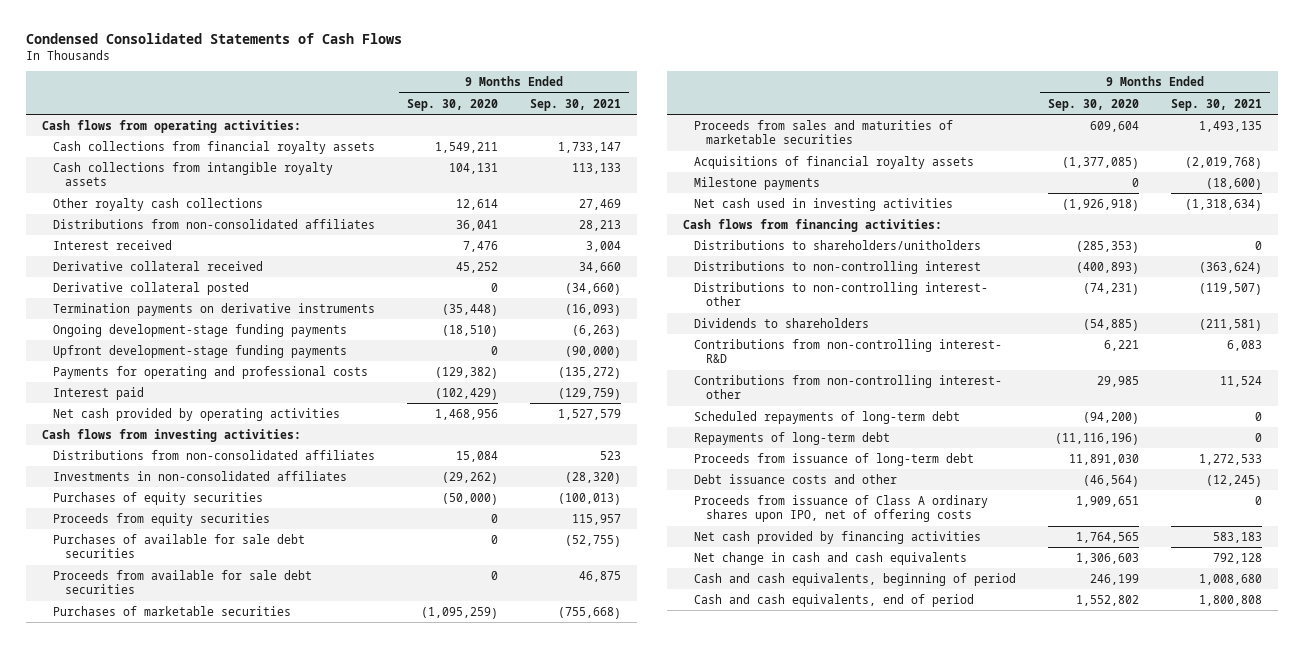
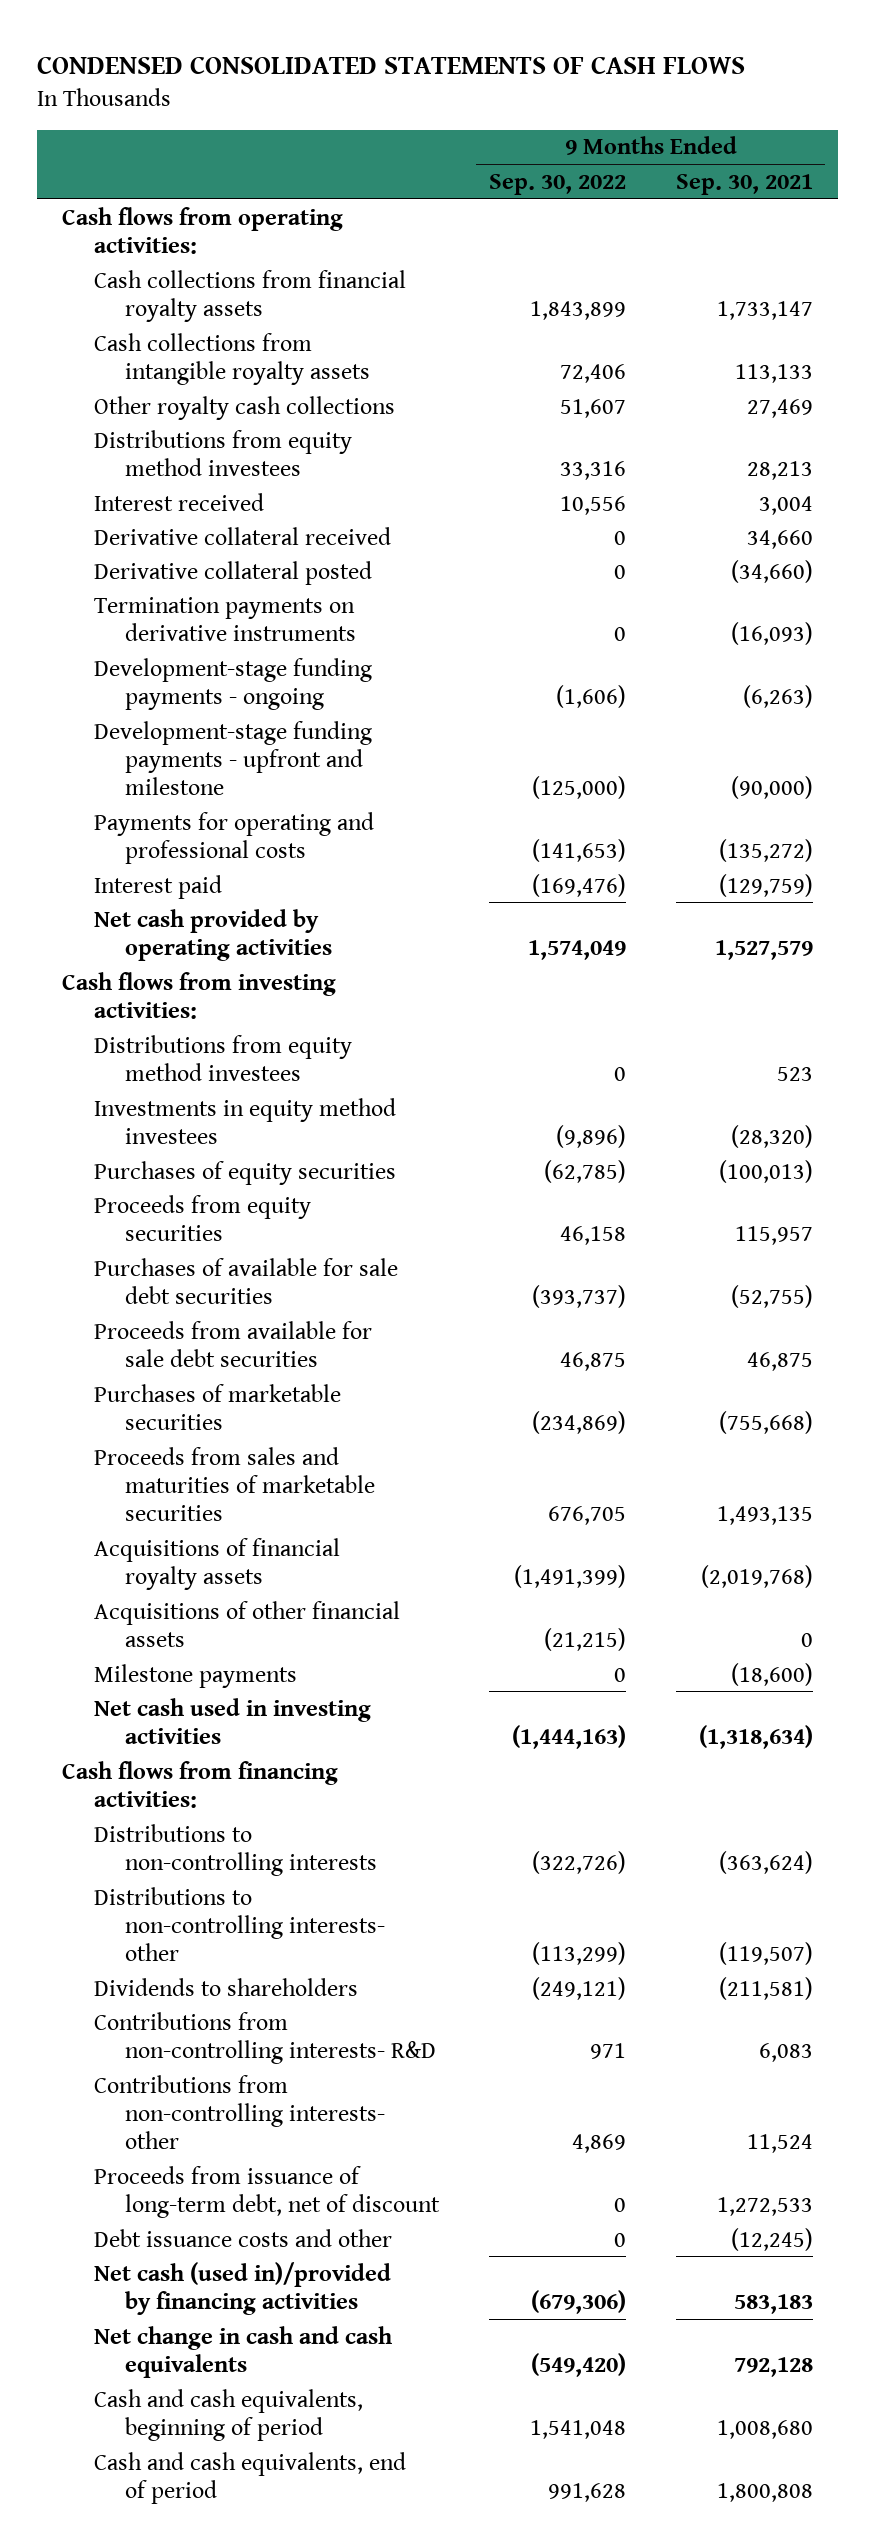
[25,32,402,44] Condensed Consolidated Statements of Cash Flows -> [37,56,746,75] CONDENSED CONSOLIDATED STATEMENTS OF CASH FLOWS
[407,98,499,111] Sep. 30, 2020 -> none
none -> [488,173,626,195] Sep. 30, 2022
[53,218,376,229] Distributions from non-consolidated affiliates -> [93,429,352,476] Distributions from equity method investees
[53,323,348,337] Ongoing development-stage funding payments -> [93,657,372,710] Development-stage funding payments - ongoing
[53,344,348,358] Upfront development-stage funding payments -> [93,720,372,795] Development-stage funding payments - upfront and milestone
[53,449,376,460] Distributions from non-consolidated affiliates -> [93,1034,352,1081] Distributions from equity method investees
[53,470,348,481] Investments in non-consolidated affiliates -> [93,1097,396,1144] Investments in equity method investees
none -> [93,1600,400,1647] Acquisitions of other financial assets
[694,239,982,250] Distributions to shareholders/unitholders -> none
[694,260,982,274] Distributions to non-controlling interest -> [93,1823,377,1876] Distributions to non-controlling interests
[694,281,989,307] Distributions to non-controlling interest- other -> [93,1886,385,1961] Distributions to non-controlling interests- other
[694,410,961,424] Scheduled repayments of long-term debt -> none
[694,431,891,445] Repayments of long-term debt -> none
[694,338,1003,364] Contributions from non-controlling interest- R&D -> [93,2011,436,2064] Contributions from non-controlling interests- R&D
[694,374,1003,400] Contributions from non-controlling interest- other -> [93,2074,385,2149] Contributions from non-controlling interests- other
[694,452,975,466] Proceeds from issuance of long-term debt -> [93,2165,440,2218] Proceeds from issuance of long-term debt, net of discount
[694,494,989,523] Proceeds from issuance of Class A ordinary shares upon IPO, net of offering costs -> none
[694,530,982,544] Net cash provided by financing activities -> [93,2261,391,2315] Net cash (used in)/provided by financing activities

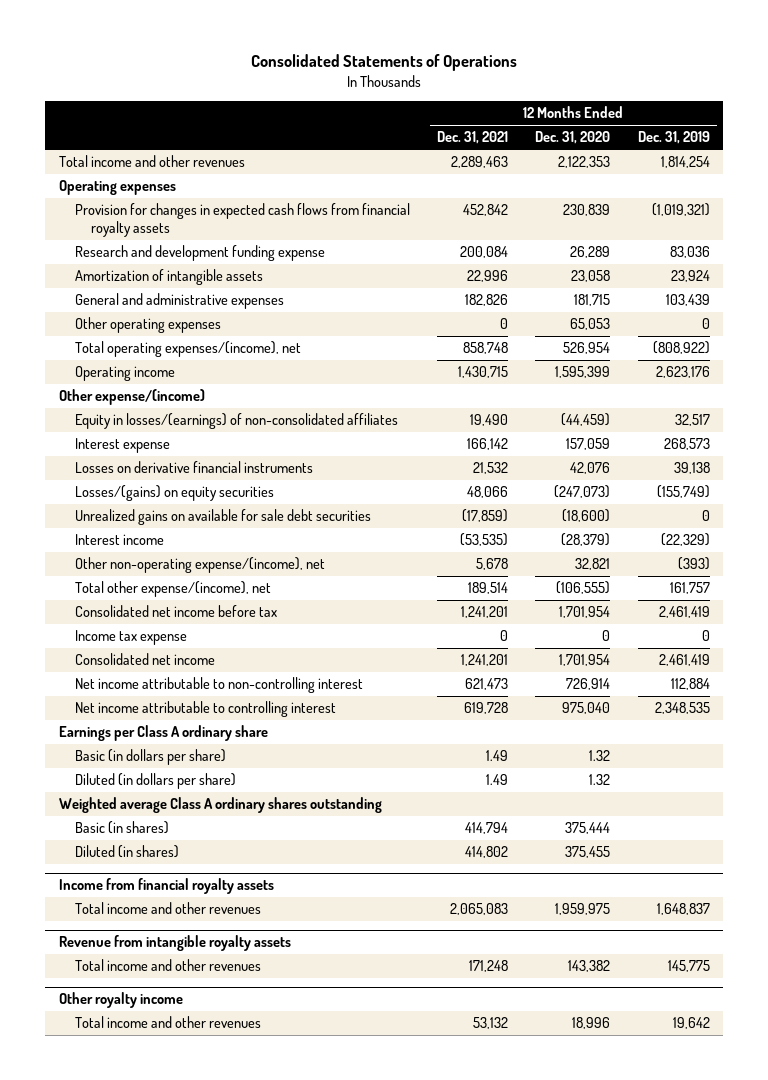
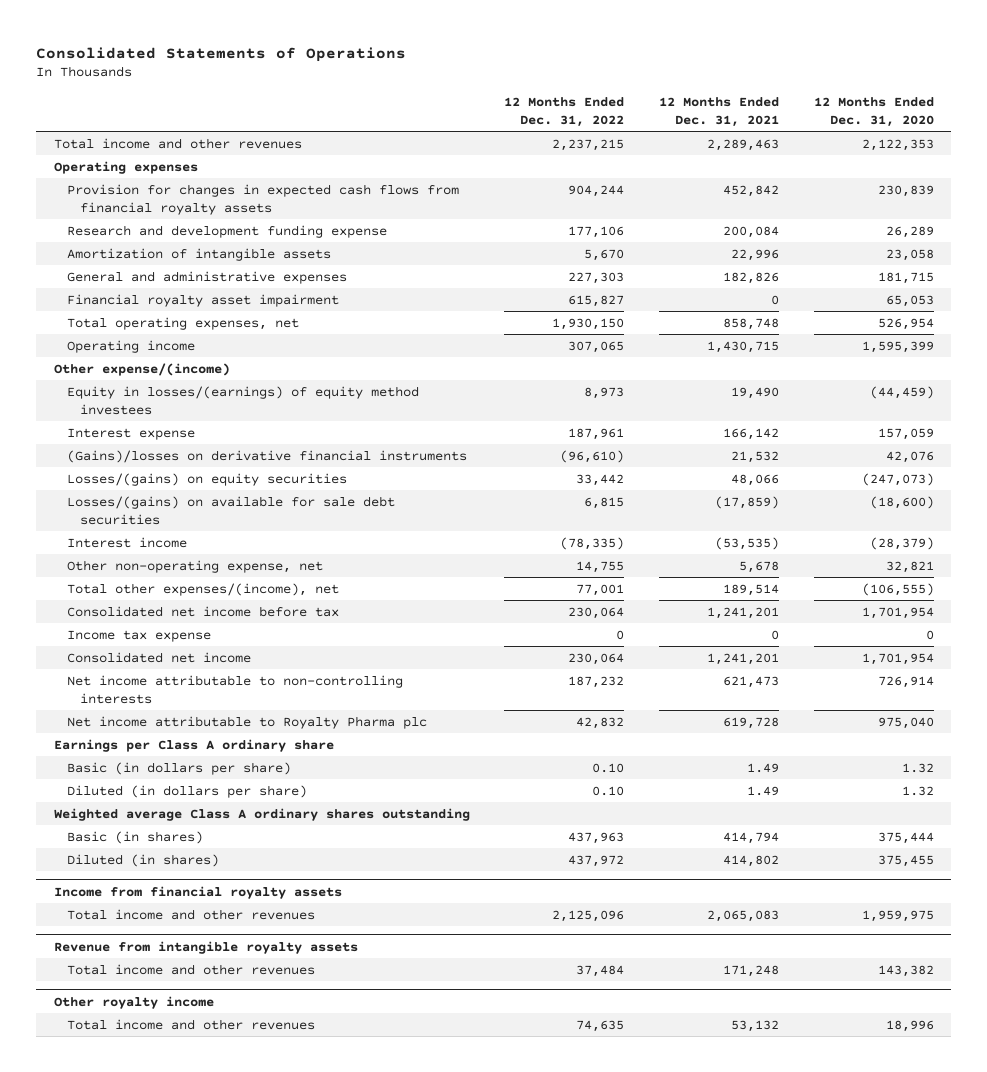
[637,131,710,145] Dec. 31, 2019 -> none
none -> [504,96,625,127] 12 Months Ended Dec. 31, 2022
[74,317,221,334] Other operating expenses -> [66,293,339,307] Financial royalty asset impairment
[74,341,301,358] Total operating expenses/(income), net -> [66,316,299,330] Total operating expenses, net
[74,413,398,430] Equity in losses/(earnings) of non-consolidated affiliates -> [66,385,419,415] Equity in losses/(earnings) of equity method investees
[74,461,313,474] Losses on derivative financial instruments -> [66,449,467,463] (Gains)/losses on derivative financial instruments
[74,509,371,526] Unrealized gains on available for sale debt securities -> [66,495,395,525] Losses/(gains) on available for sale debt securities
[74,557,325,574] Other non-operating expense/(income), net -> [66,559,323,573] Other non-operating expense, net
[74,581,271,598] Total other expense/(income), net -> [66,582,339,596] Total other expenses/(income), net
[74,677,363,694] Net income attributable to non-controlling interest -> [66,674,403,704] Net income attributable to non-controlling interests
[74,701,336,718] Net income attributable to controlling interest -> [66,715,427,729] Net income attributable to Royalty Pharma plc

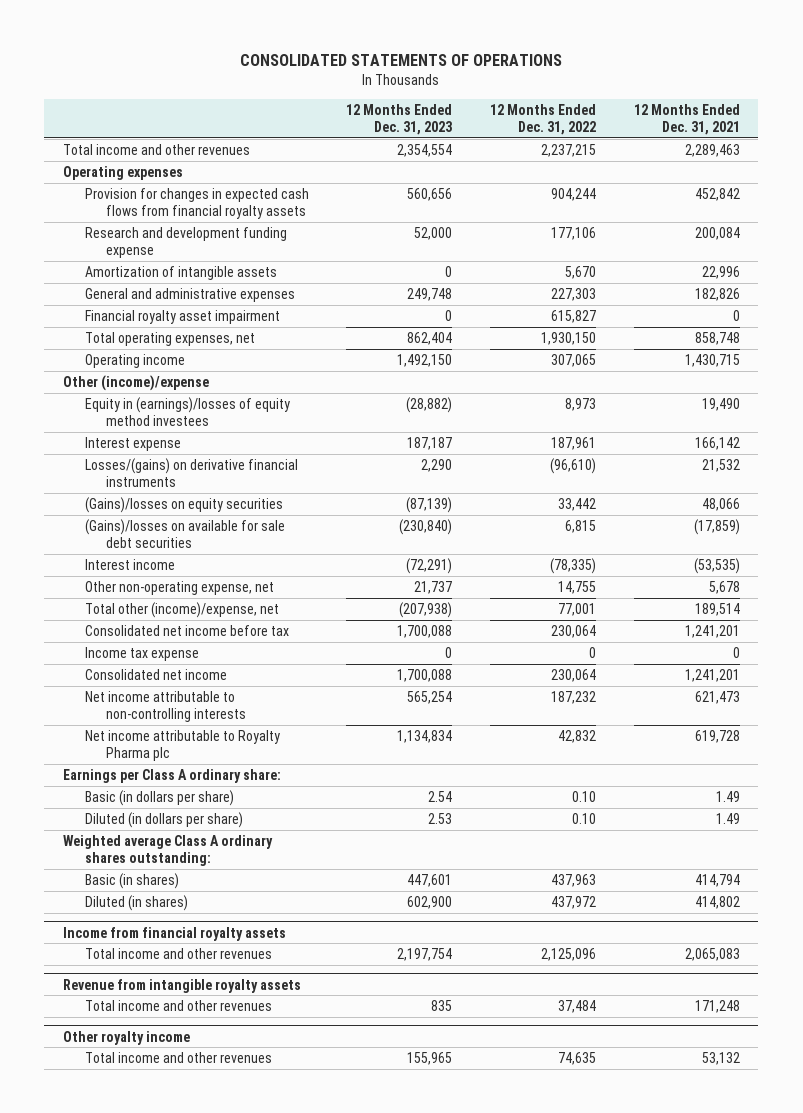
[36,46,407,62] Consolidated Statements of Operations -> [240,54,563,67] CONSOLIDATED STATEMENTS OF OPERATIONS
[813,96,934,127] 12 Months Ended Dec. 31, 2020 -> none
none -> [346,103,453,136] 12 Months Ended Dec. 31, 2023
[53,362,230,376] Other expense/(income) -> [63,374,210,391] Other (income)/expense
[66,385,419,415] Equity in losses/(earnings) of equity method investees -> [84,396,290,427] Equity in (earnings)/losses of equity method investees
[66,449,467,463] (Gains)/losses on derivative financial instruments -> [84,457,298,488] Losses/(gains) on derivative financial instruments
[66,472,347,486] Losses/(gains) on equity securities -> [84,496,283,513] (Gains)/losses on equity securities
[66,495,395,525] Losses/(gains) on available for sale debt securities -> [84,518,285,549] (Gains)/losses on available for sale debt securities
[66,582,339,596] Total other expenses/(income), net -> [84,601,279,618] Total other (income)/expense, net
[53,738,334,752] Earnings per Class A ordinary share -> [63,768,282,783] Earnings per Class A ordinary share:
[53,807,470,821] Weighted average Class A ordinary shares outstanding -> [63,834,274,867] Weighted average Class A ordinary shares outstanding:

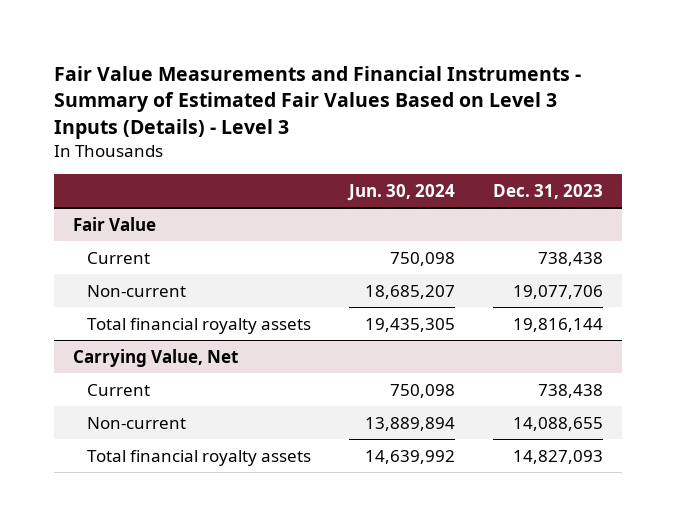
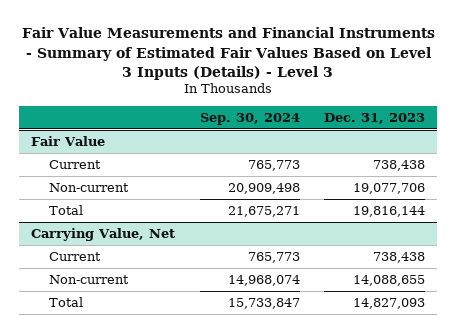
[347,184,456,202] Jun. 30, 2024 -> none
none -> [199,112,300,125] Sep. 30, 2024
[87,317,312,334] Total financial royalty assets -> [48,204,83,215] Total
[87,449,312,466] Total financial royalty assets -> [48,296,83,307] Total

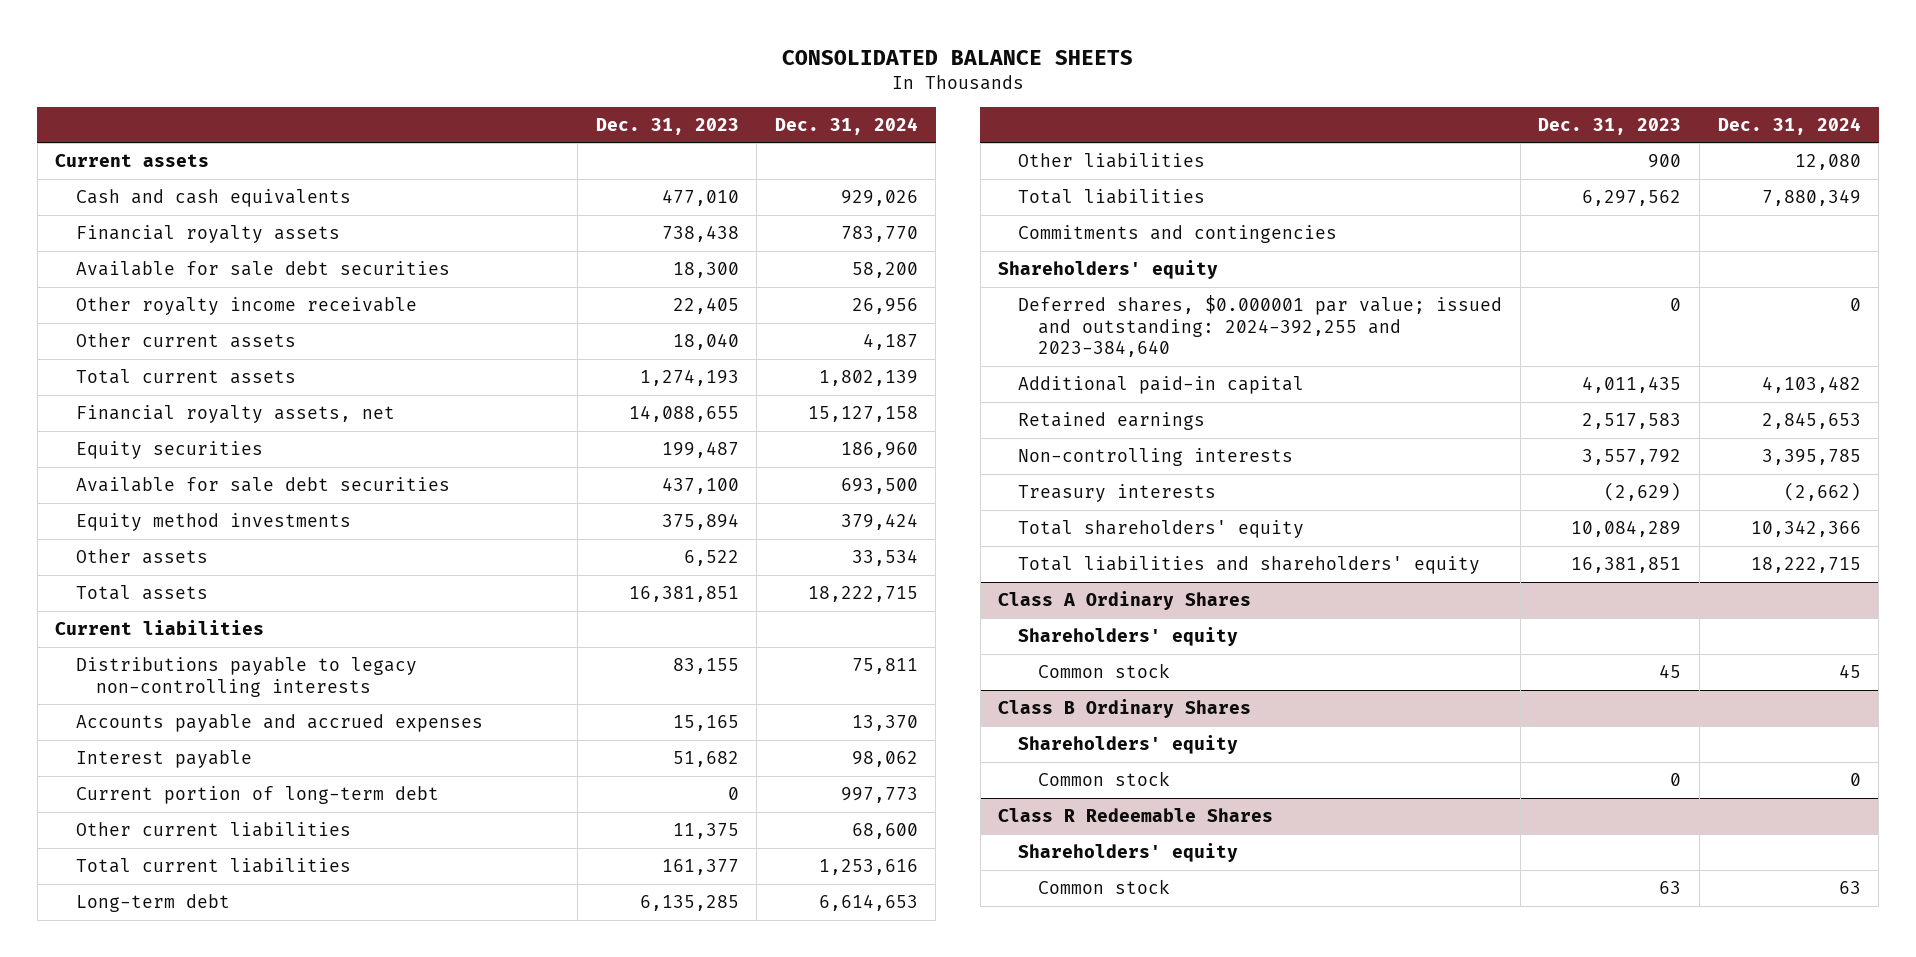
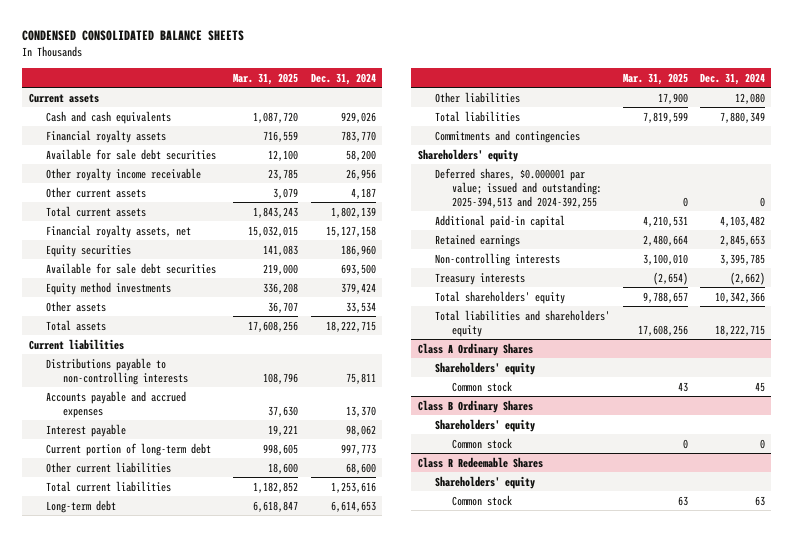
[782,49,1134,65] CONSOLIDATED BALANCE SHEETS -> [22,30,245,42] CONDENSED CONSOLIDATED BALANCE SHEETS
[595,117,739,135] Dec. 31, 2023 -> none
none -> [233,72,299,85] Mar. 31, 2025
[75,656,417,697] Distributions payable to legacy non-controlling interests -> [45,357,189,385] Distributions payable to non-controlling interests
[1018,294,1503,358] Deferred shares, $0.000001 par value; issued and outstanding: 2024-392,255 and 2023-384,640 -> [435,167,603,208] Deferred shares, $0.000001 par value; issued and outstanding: 2025-394,513 and 2024-392,255

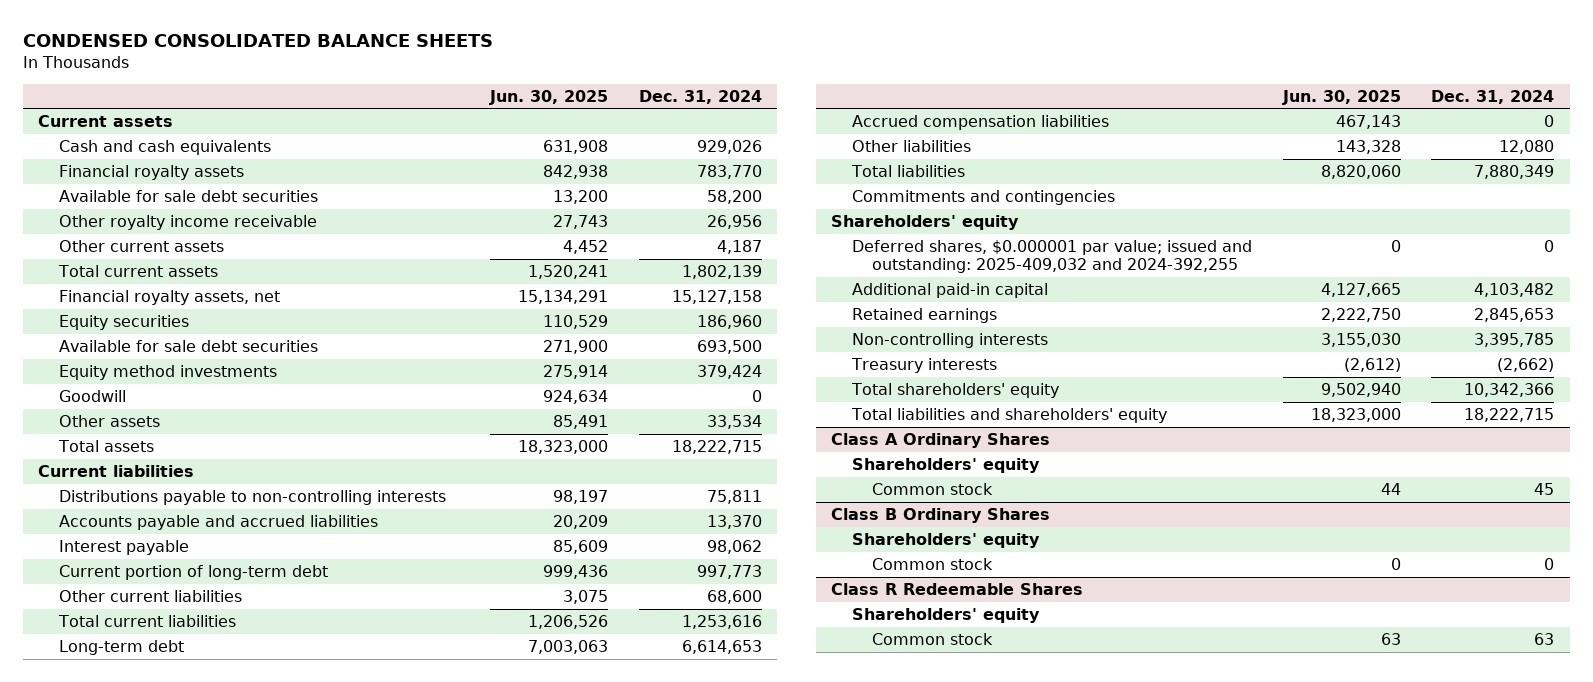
[233,72,299,85] Mar. 31, 2025 -> none
none -> [488,89,608,105] Jun. 30, 2025
none -> [58,390,126,403] Goodwill
[45,390,186,418] Accounts payable and accrued expenses -> [58,515,378,531] Accounts payable and accrued liabilities
none -> [851,115,1109,131] Accrued compensation liabilities
[435,167,603,208] Deferred shares, $0.000001 par value; issued and outstanding: 2025-394,513 and 2024-392,255 -> [851,240,1252,273] Deferred shares, $0.000001 par value; issued and outstanding: 2025-409,032 and 2024-392,255

